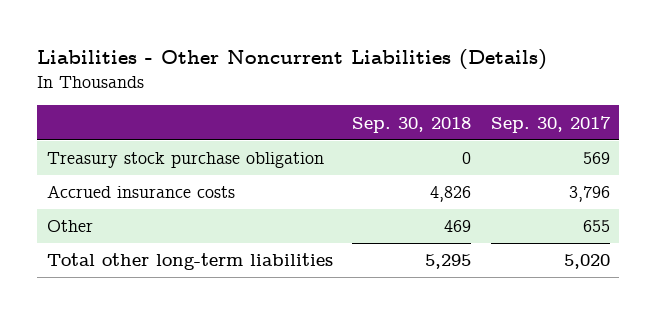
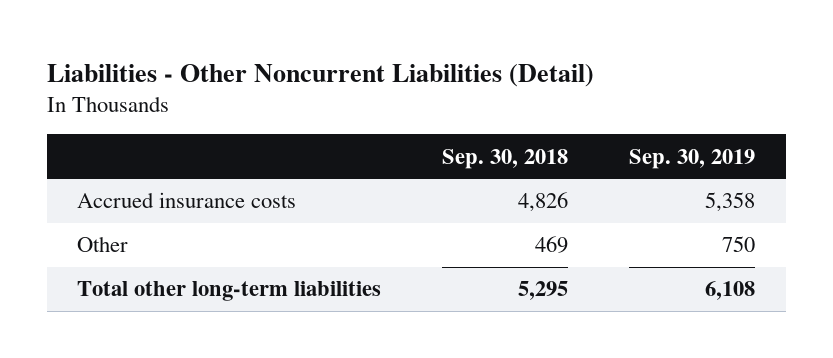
[37,49,548,71] Liabilities - Other Noncurrent Liabilities (Details) -> [46,63,594,87] Liabilities - Other Noncurrent Liabilities (Detail)
[490,115,611,133] Sep. 30, 2017 -> none
none -> [629,148,756,169] Sep. 30, 2019
[46,152,324,169] Treasury stock purchase obligation -> none

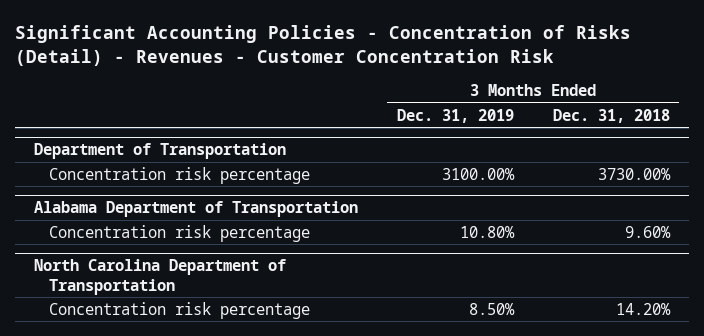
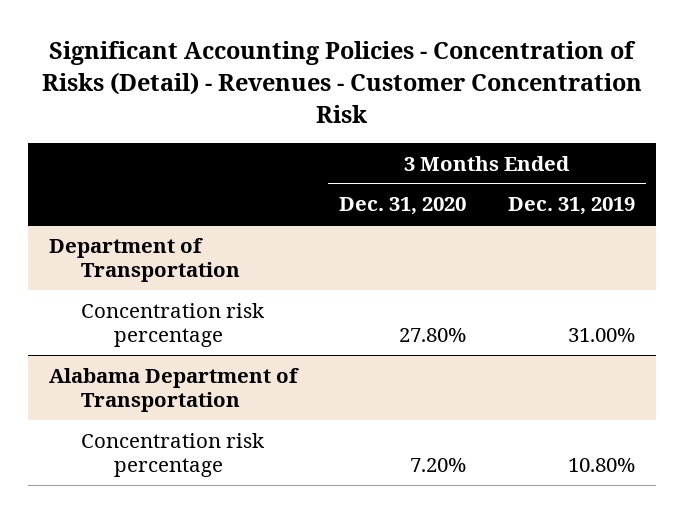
[552,108,670,123] Dec. 31, 2018 -> none
none -> [338,197,466,216] Dec. 31, 2020
[442,167,516,180] 3100.00% -> [568,327,636,342] 31.00%
[34,259,287,295] North Carolina Department of Transportation -> none
[49,301,311,319] Concentration risk percentage -> none

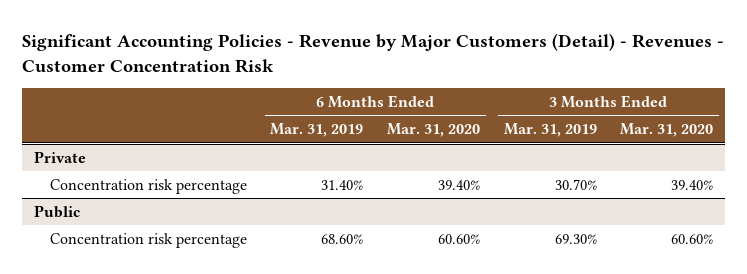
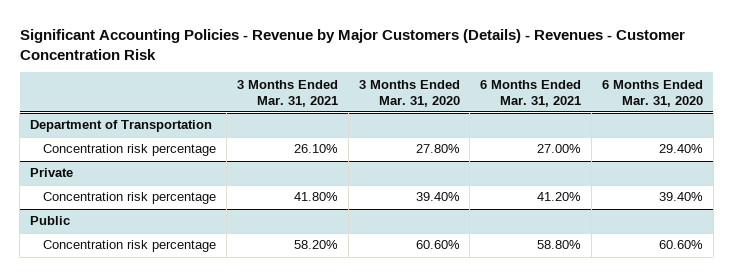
[21,32,724,73] Significant Accounting Policies - Revenue by Major Customers (Detail) - Revenues - Customer Concentration Risk -> [19,28,685,60] Significant Accounting Policies - Revenue by Major Customers (Details) - Revenues - Customer Concentration Risk
[270,123,364,138] Mar. 31, 2019 -> none
[503,123,597,138] Mar. 31, 2019 -> none
none -> [236,79,338,107] 3 Months Ended Mar. 31, 2021
none -> [480,79,582,107] 6 Months Ended Mar. 31, 2021
none -> [29,120,212,133] Department of Transportation
none -> [43,144,217,157] Concentration risk percentage

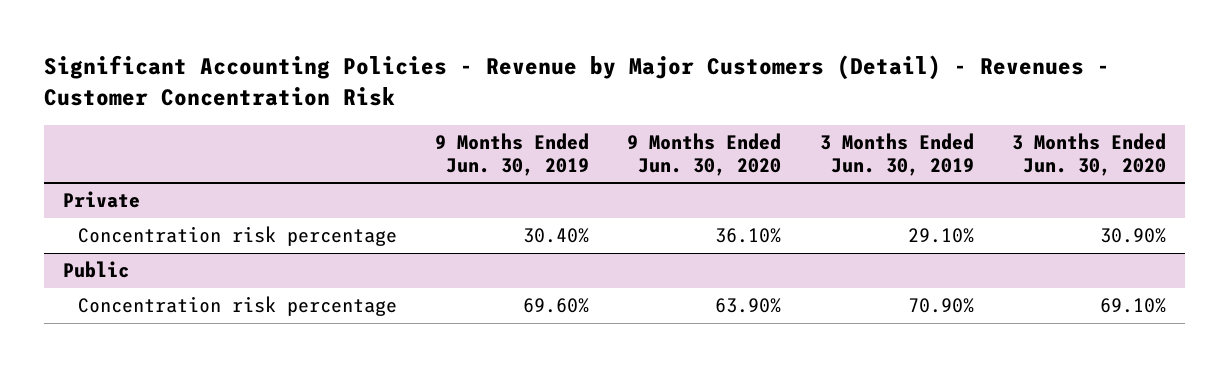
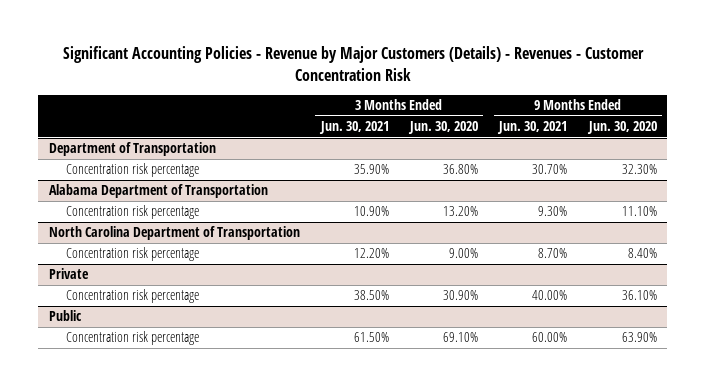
[43,55,1110,106] Significant Accounting Policies - Revenue by Major Customers (Detail) - Revenues - Customer Concentration Risk -> [62,46,644,82] Significant Accounting Policies - Revenue by Major Customers (Details) - Revenues - Customer Concentration Risk
[435,133,590,176] 9 Months Ended Jun. 30, 2019 -> none
[819,133,974,176] 3 Months Ended Jun. 30, 2019 -> none
none -> [318,121,389,135] Jun. 30, 2021
none -> [497,121,568,135] Jun. 30, 2021
none -> [48,142,216,157] Department of Transportation
none -> [66,163,200,178] Concentration risk percentage
none -> [48,184,268,199] Alabama Department of Transportation
none -> [66,205,200,220] Concentration risk percentage
none -> [48,226,300,241] North Carolina Department of Transportation
none -> [66,247,200,262] Concentration risk percentage

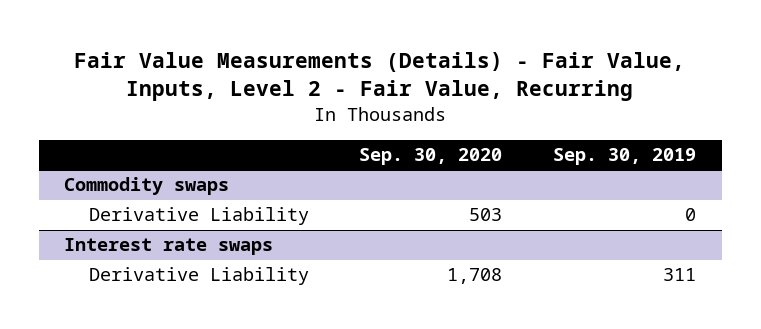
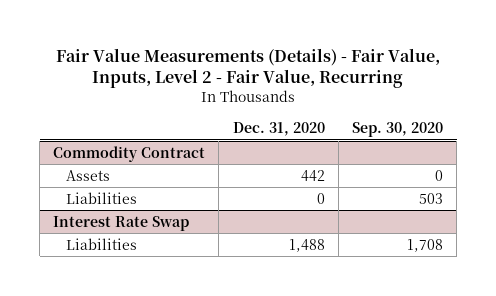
[553,148,697,166] Sep. 30, 2019 -> none
none -> [232,122,325,137] Dec. 31, 2020
[64,177,230,196] Commodity swaps -> [53,145,206,162] Commodity Contract
none -> [65,169,110,181] Assets
[88,207,309,226] Derivative Liability -> [65,191,137,204] Liabilities
[64,238,274,256] Interest rate swaps -> [53,215,190,231] Interest Rate Swap
[88,267,309,286] Derivative Liability -> [65,237,137,250] Liabilities

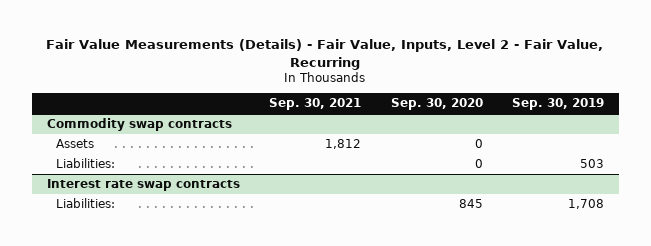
[232,122,325,137] Dec. 31, 2020 -> none
none -> [269,98,362,111] Sep. 30, 2021
none -> [512,98,605,111] Sep. 30, 2019
[53,145,206,162] Commodity Contract -> [46,117,232,131] Commodity swap contracts
[65,191,137,204] Liabilities -> [56,157,116,168] Liabilities:
[418,192,443,204] 503 -> [474,158,483,168] 0
[53,215,190,231] Interest Rate Swap -> [46,178,240,191] Interest rate swap contracts
[65,237,137,250] Liabilities -> [56,197,116,208] Liabilities:
[406,238,443,252] 1,708 -> [458,198,483,208] 845

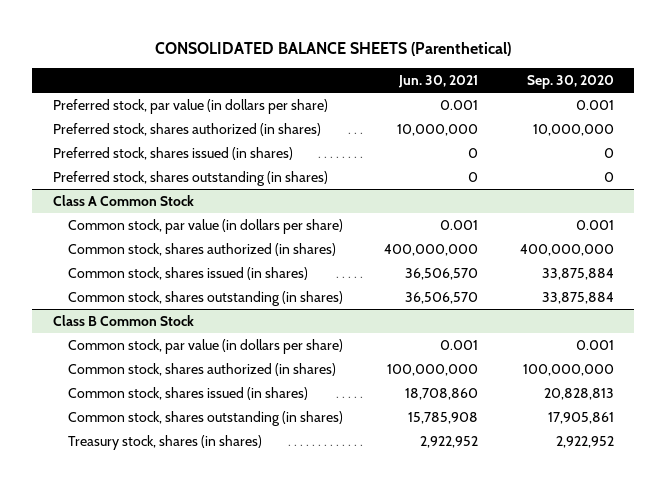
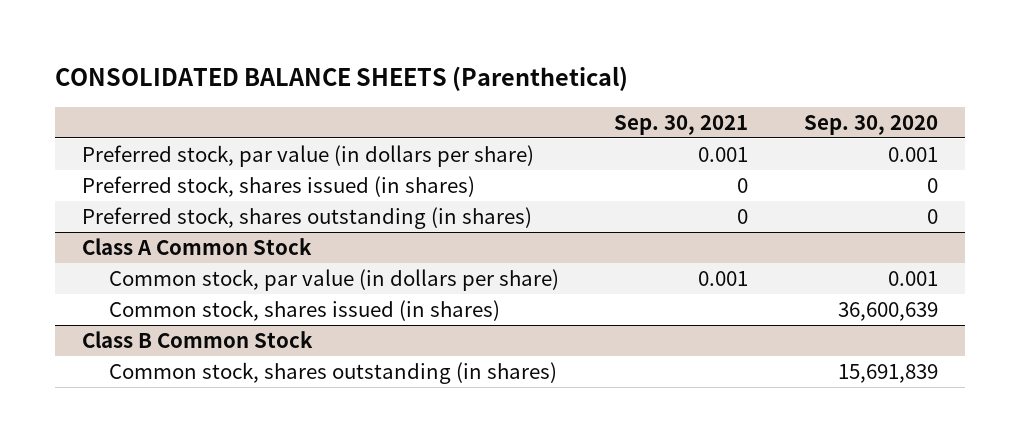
[398,75,479,89] Jun. 30, 2021 -> none
none -> [614,114,749,135] Sep. 30, 2021
[53,122,322,136] Preferred stock, shares authorized (in shares) -> none
[67,242,336,256] Common stock, shares authorized (in shares) -> none
[67,290,343,306] Common stock, shares outstanding (in shares) -> none
[541,267,614,280] 33,875,884 -> [837,301,938,321] 36,600,639
[67,338,343,354] Common stock, par value (in dollars per share) -> none
[67,362,336,376] Common stock, shares authorized (in shares) -> none
[67,386,308,400] Common stock, shares issued (in shares) -> none
[67,434,262,450] Treasury stock, shares (in shares) -> none
[547,411,614,424] 17,905,861 -> [837,363,938,383] 15,691,839

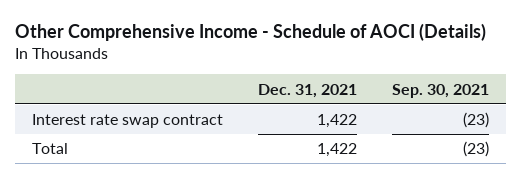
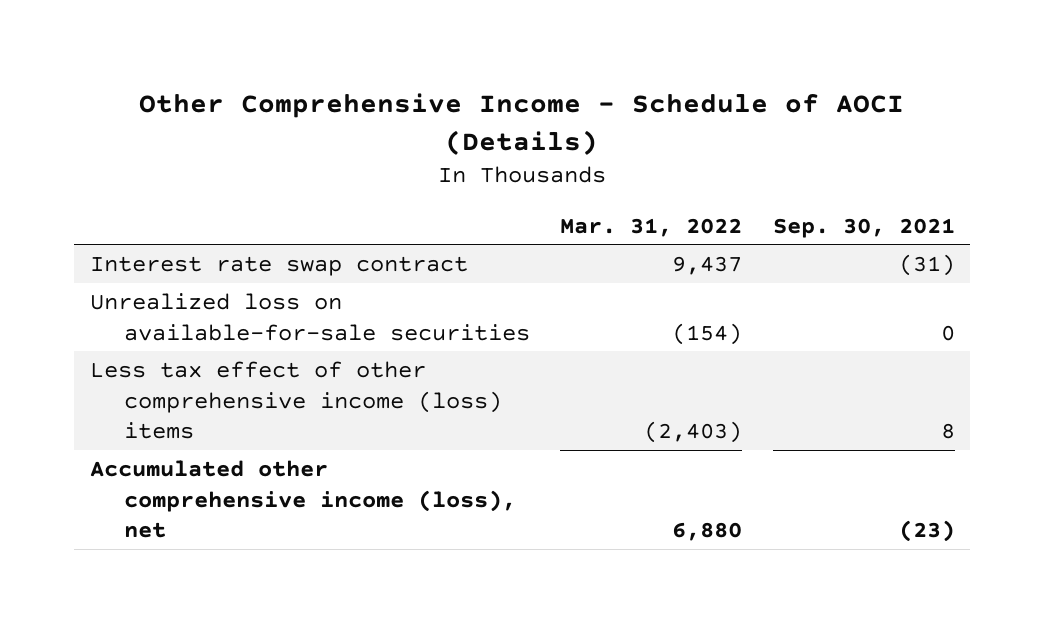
[257,83,357,98] Dec. 31, 2021 -> none
none -> [560,217,743,237] Mar. 31, 2022
[462,112,489,129] (23) -> [898,253,955,276] (31)
none -> [89,292,531,341] Unrealized loss on available-for-sale securities
none -> [89,360,503,440] Less tax effect of other comprehensive income (loss) items
[31,143,68,155] Total -> [89,459,517,539] Accumulated other comprehensive income (loss), net

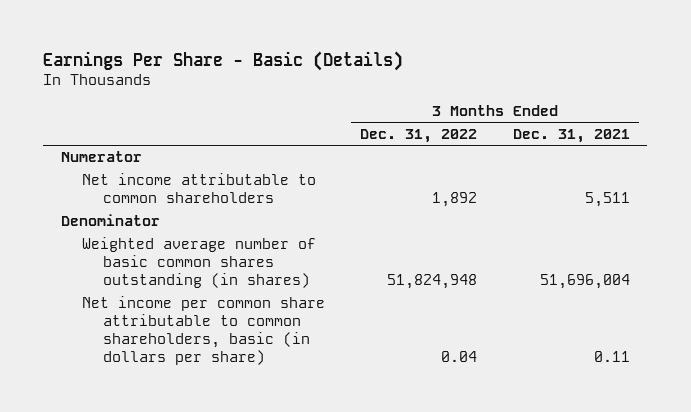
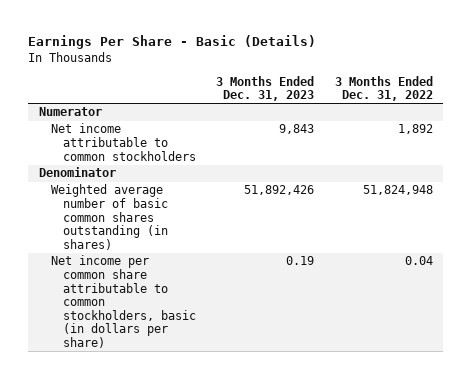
[512,128,630,143] Dec. 31, 2021 -> none
none -> [216,75,315,102] 3 Months Ended Dec. 31, 2023
[81,173,316,204] Net income attributable to common shareholders -> [50,123,196,161] Net income attributable to common stockholders
[81,296,325,366] Net income per common share attributable to common shareholders, basic (in dollars per share) -> [50,255,196,348] Net income per common share attributable to common stockholders, basic (in dollars per share)

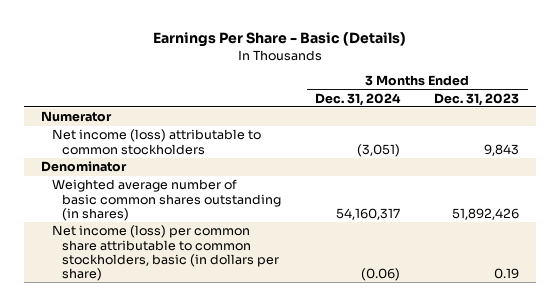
[335,75,434,102] 3 Months Ended Dec. 31, 2022 -> none
none -> [315,92,402,106] Dec. 31, 2024
[50,123,196,161] Net income attributable to common stockholders -> [51,129,261,155] Net income (loss) attributable to common stockholders
[50,255,196,348] Net income per common share attributable to common stockholders, basic (in dollars per share) -> [51,225,280,282] Net income (loss) per common share attributable to common stockholders, basic (in dollars per share)

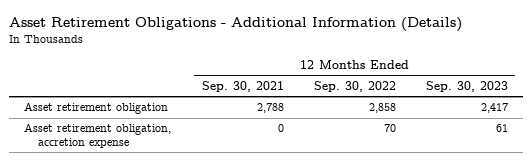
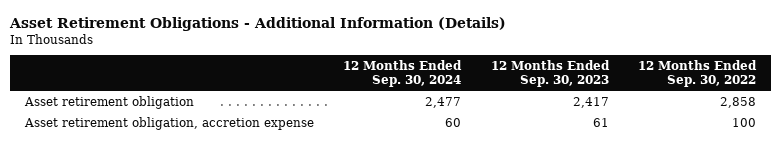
[201,80,284,92] Sep. 30, 2021 -> none
none -> [343,59,463,87] 12 Months Ended Sep. 30, 2024
[383,124,396,133] 70 -> [732,117,757,127] 100

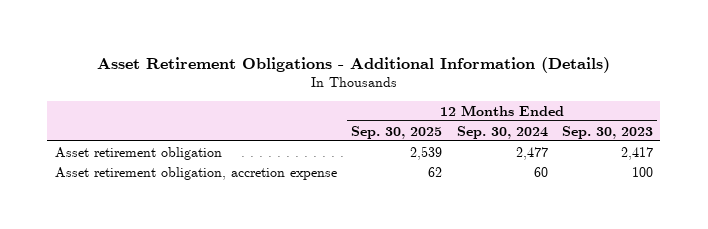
[638,59,758,87] 12 Months Ended Sep. 30, 2022 -> none
none -> [351,125,443,139] Sep. 30, 2025
[592,117,609,127] 61 -> [631,166,653,177] 100

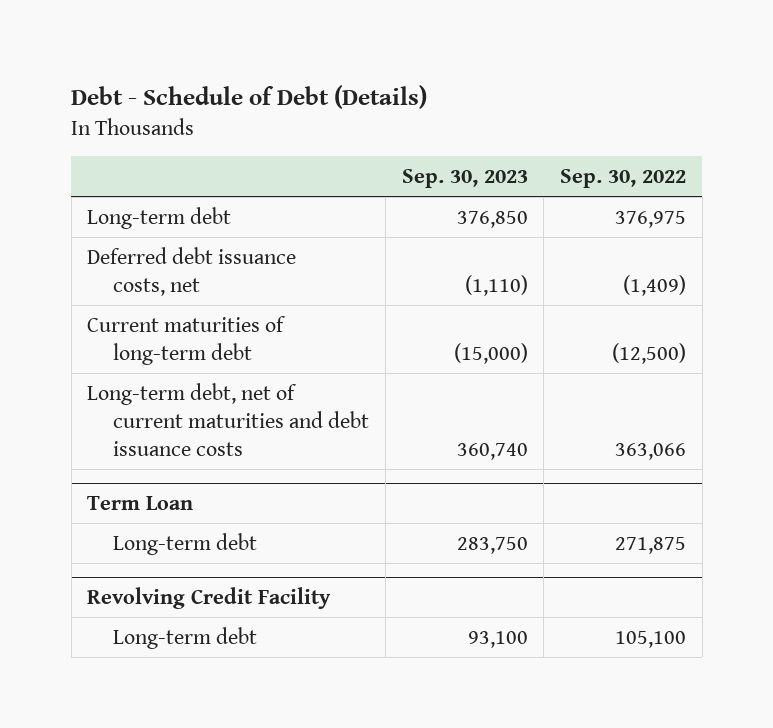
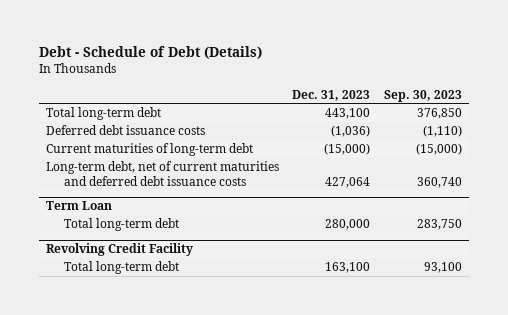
[560,169,687,189] Sep. 30, 2022 -> none
none -> [292,89,371,101] Dec. 31, 2023
[87,206,232,229] Long-term debt -> [45,107,161,121] Total long-term debt
[87,246,297,296] Deferred debt issuance costs, net -> [45,125,205,136] Deferred debt issuance costs
[87,382,370,456] Long-term debt, net of current maturities and debt issuance costs -> [45,161,279,186] Long-term debt, net of current maturities and deferred debt issuance costs
[113,532,258,555] Long-term debt -> [63,218,179,232] Total long-term debt
[113,626,258,649] Long-term debt -> [63,261,179,275] Total long-term debt

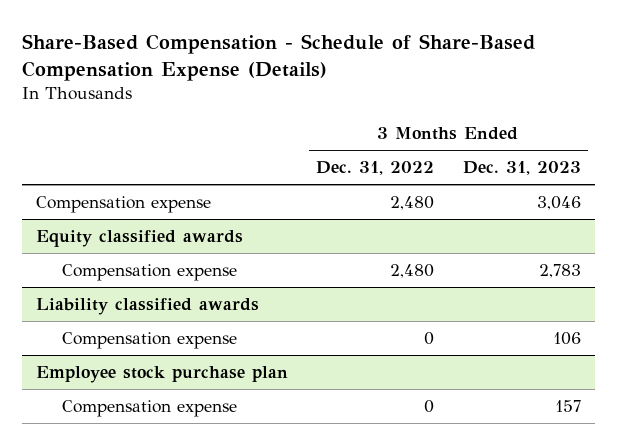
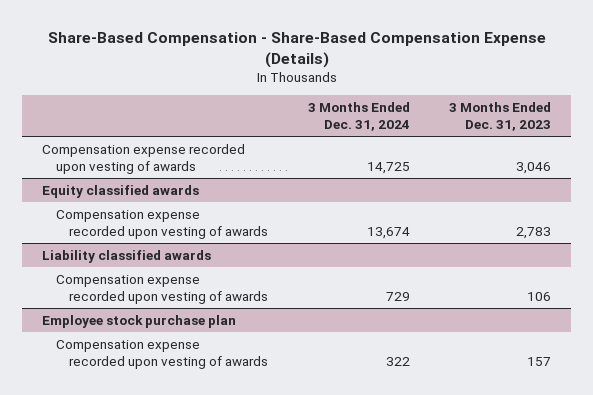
[22,34,536,81] Share-Based Compensation - Schedule of Share-Based Compensation Expense (Details) -> [47,32,546,68] Share-Based Compensation - Share-Based Compensation Expense (Details)
[316,161,435,176] Dec. 31, 2022 -> none
none -> [307,102,410,132] 3 Months Ended Dec. 31, 2024
[36,195,212,213] Compensation expense -> [42,143,246,174] Compensation expense recorded upon vesting of awards
[62,263,238,281] Compensation expense -> [55,209,269,239] Compensation expense recorded upon vesting of awards
[62,331,238,349] Compensation expense -> [55,274,269,304] Compensation expense recorded upon vesting of awards
[62,399,238,417] Compensation expense -> [55,339,269,369] Compensation expense recorded upon vesting of awards

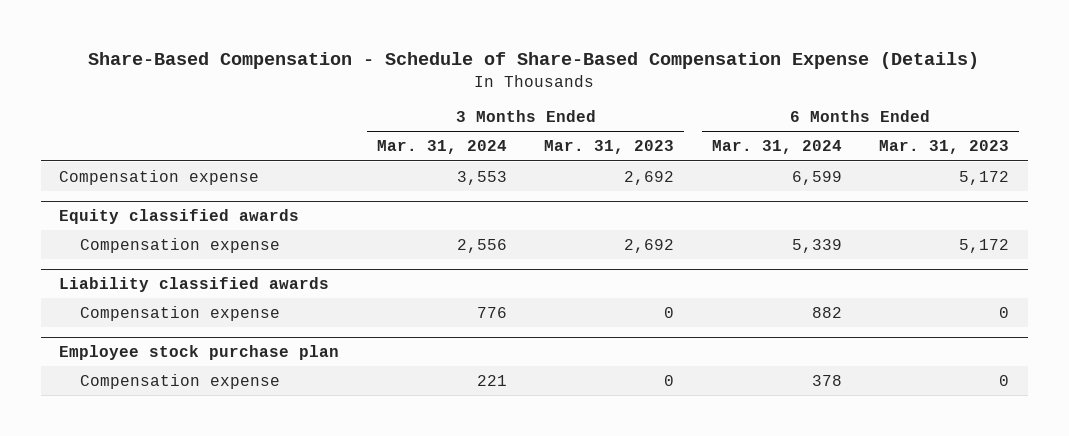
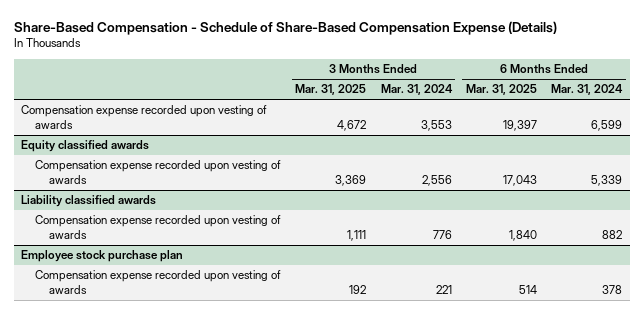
[544,140,675,155] Mar. 31, 2023 -> none
[879,140,1010,155] Mar. 31, 2023 -> none
none -> [295,84,367,96] Mar. 31, 2025
none -> [466,84,538,96] Mar. 31, 2025
[59,169,260,185] Compensation expense -> [20,105,267,129] Compensation expense recorded upon vesting of awards
[79,237,280,253] Compensation expense -> [34,160,281,184] Compensation expense recorded upon vesting of awards
[79,305,280,321] Compensation expense -> [34,215,281,239] Compensation expense recorded upon vesting of awards
[79,373,280,389] Compensation expense -> [34,270,281,294] Compensation expense recorded upon vesting of awards

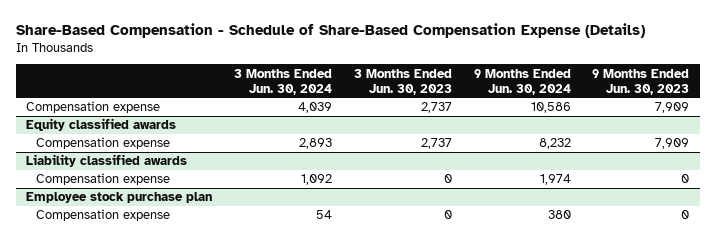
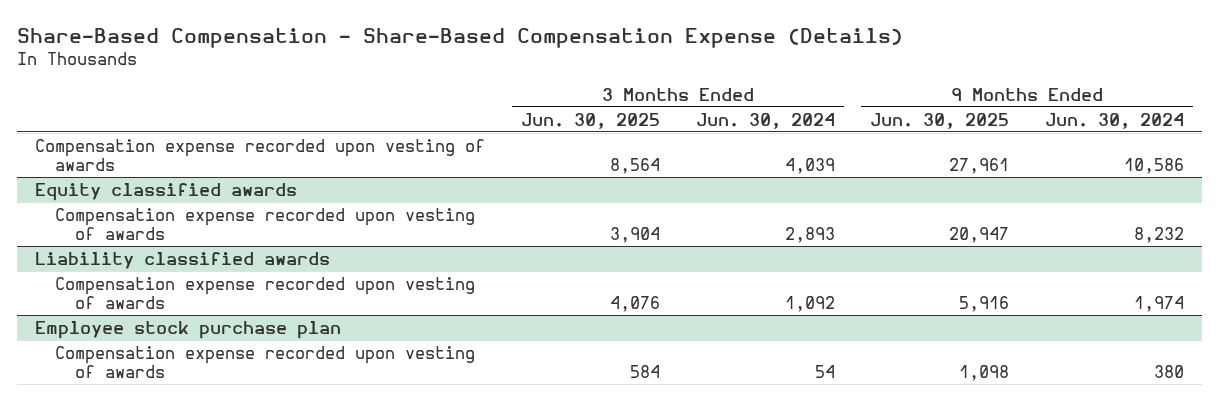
[15,22,645,38] Share-Based Compensation - Schedule of Share-Based Compensation Expense (Details) -> [17,27,904,48] Share-Based Compensation - Share-Based Compensation Expense (Details)
[353,68,452,95] 3 Months Ended Jun. 30, 2023 -> none
[592,68,690,95] 9 Months Ended Jun. 30, 2023 -> none
none -> [520,112,660,129] Jun. 30, 2025
none -> [870,112,1010,129] Jun. 30, 2025
[26,101,161,114] Compensation expense -> [35,138,486,171] Compensation expense recorded upon vesting of awards
[36,137,171,150] Compensation expense -> [55,207,476,240] Compensation expense recorded upon vesting of awards
[36,173,171,186] Compensation expense -> [55,276,476,309] Compensation expense recorded upon vesting of awards
[36,209,171,222] Compensation expense -> [55,345,476,378] Compensation expense recorded upon vesting of awards

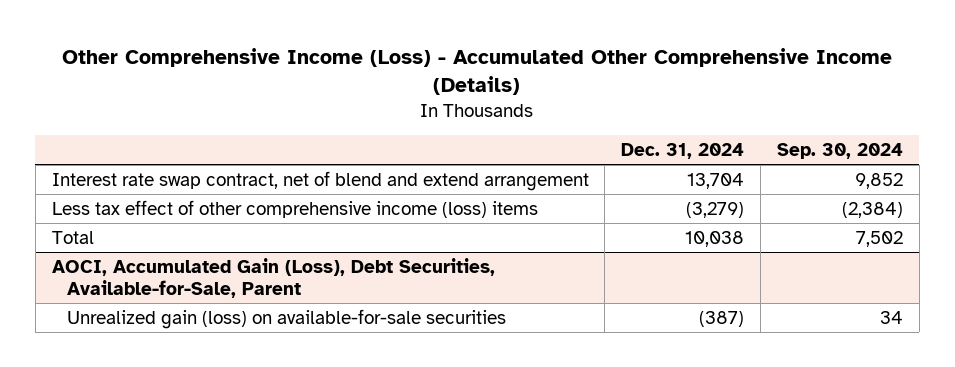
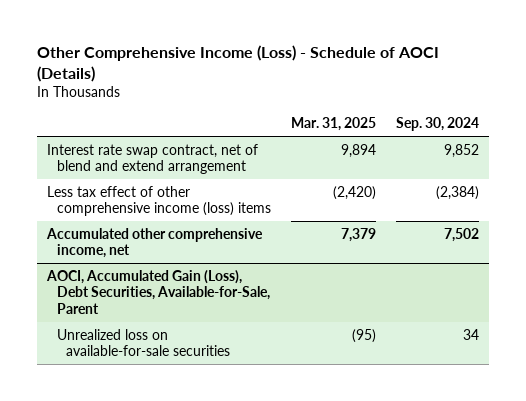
[62,47,893,96] Other Comprehensive Income (Loss) - Accumulated Other Comprehensive Income (Details) -> [36,44,439,82] Other Comprehensive Income (Loss) - Schedule of AOCI (Details)
[621,143,745,160] Dec. 31, 2024 -> none
none -> [290,116,376,131] Mar. 31, 2025
[51,230,94,244] Total -> [45,227,263,259] Accumulated other comprehensive income, net
[66,308,506,329] Unrealized gain (loss) on available-for-sale securities -> [56,328,231,357] Unrealized loss on available-for-sale securities

